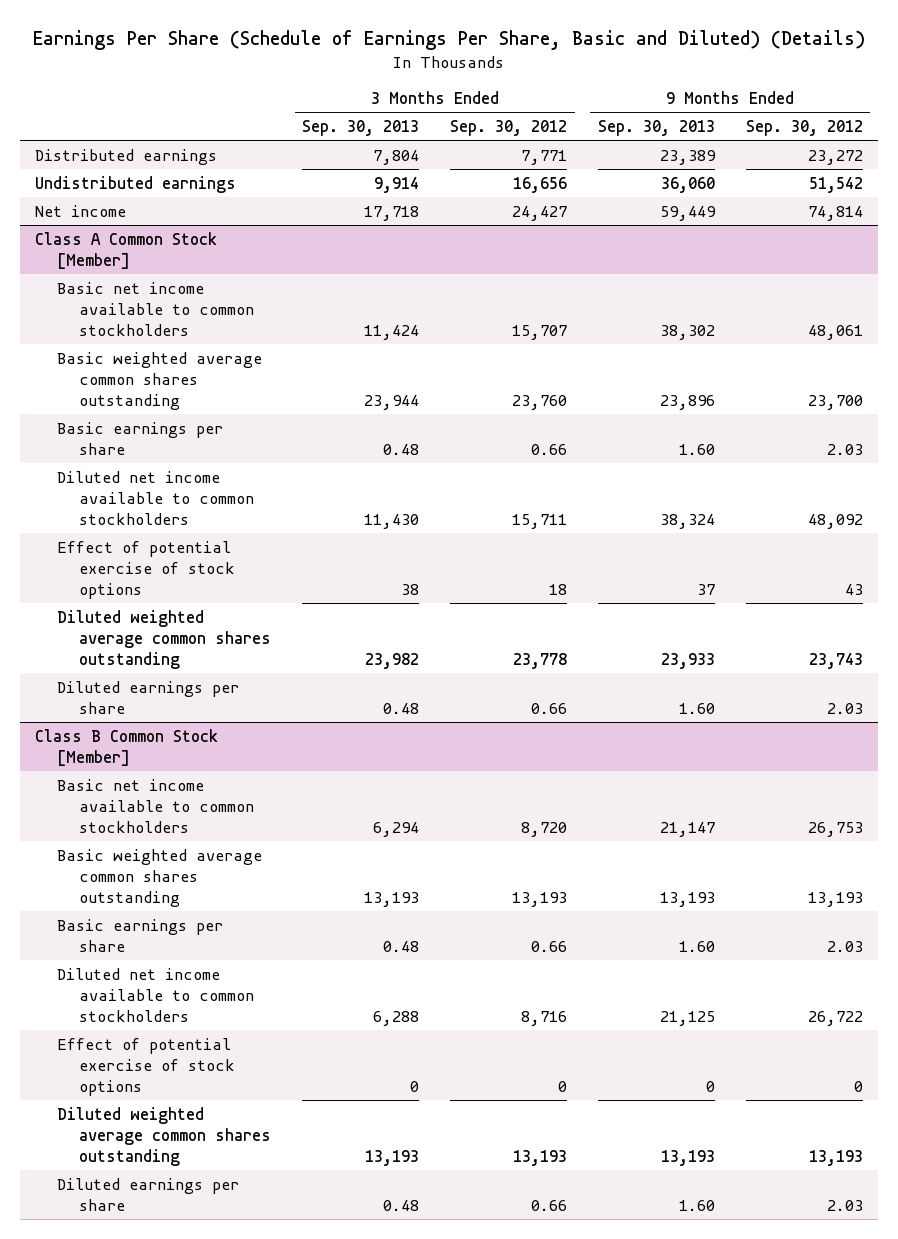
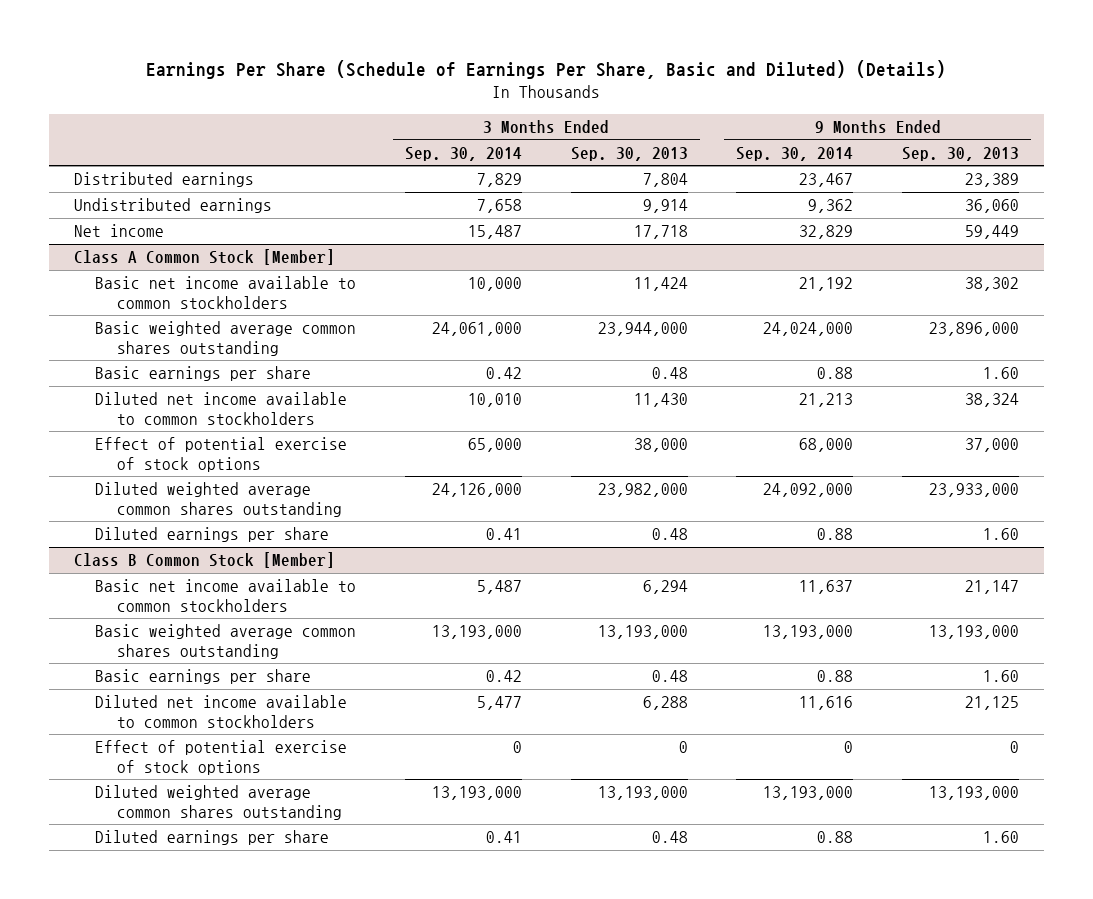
[449,119,567,136] Sep. 30, 2012 -> none
[745,119,863,136] Sep. 30, 2012 -> none
none -> [405,146,523,161] Sep. 30, 2014
none -> [736,146,854,161] Sep. 30, 2014
[364,394,420,410] 23,944 -> [597,322,688,337] 23,944,000
[659,394,715,410] 23,896 -> [929,322,1020,337] 23,896,000
[401,583,420,595] 38 -> [633,438,688,453] 38,000
[696,583,715,595] 37 -> [965,438,1020,453] 37,000
[365,652,420,669] 23,982 -> [597,483,688,498] 23,982,000
[660,652,715,669] 23,933 -> [929,483,1020,498] 23,933,000
[364,891,420,907] 13,193 -> [597,625,688,640] 13,193,000
[659,891,715,907] 13,193 -> [929,625,1020,640] 13,193,000
[365,1149,420,1166] 13,193 -> [597,786,688,801] 13,193,000
[660,1149,715,1166] 13,193 -> [929,786,1020,801] 13,193,000

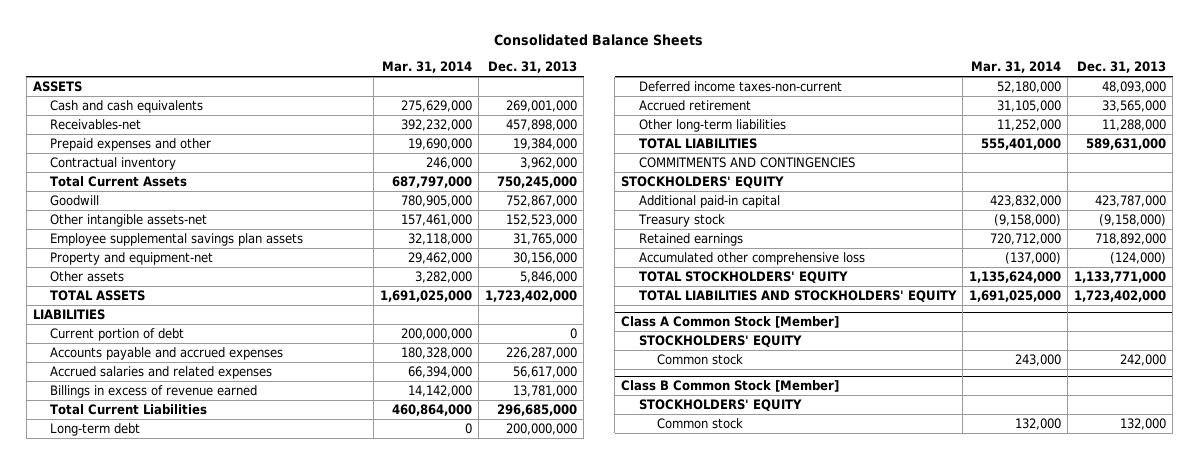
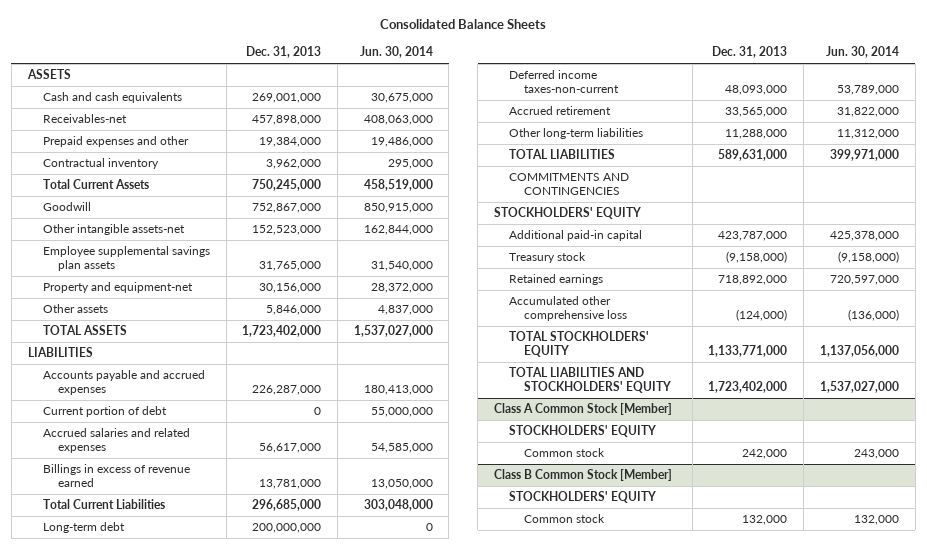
[382,61,473,74] Mar. 31, 2014 -> none
none -> [359,46,433,59] Jun. 30, 2014
[50,327,185,341] Current portion of debt -> [42,406,167,418] Current portion of debt

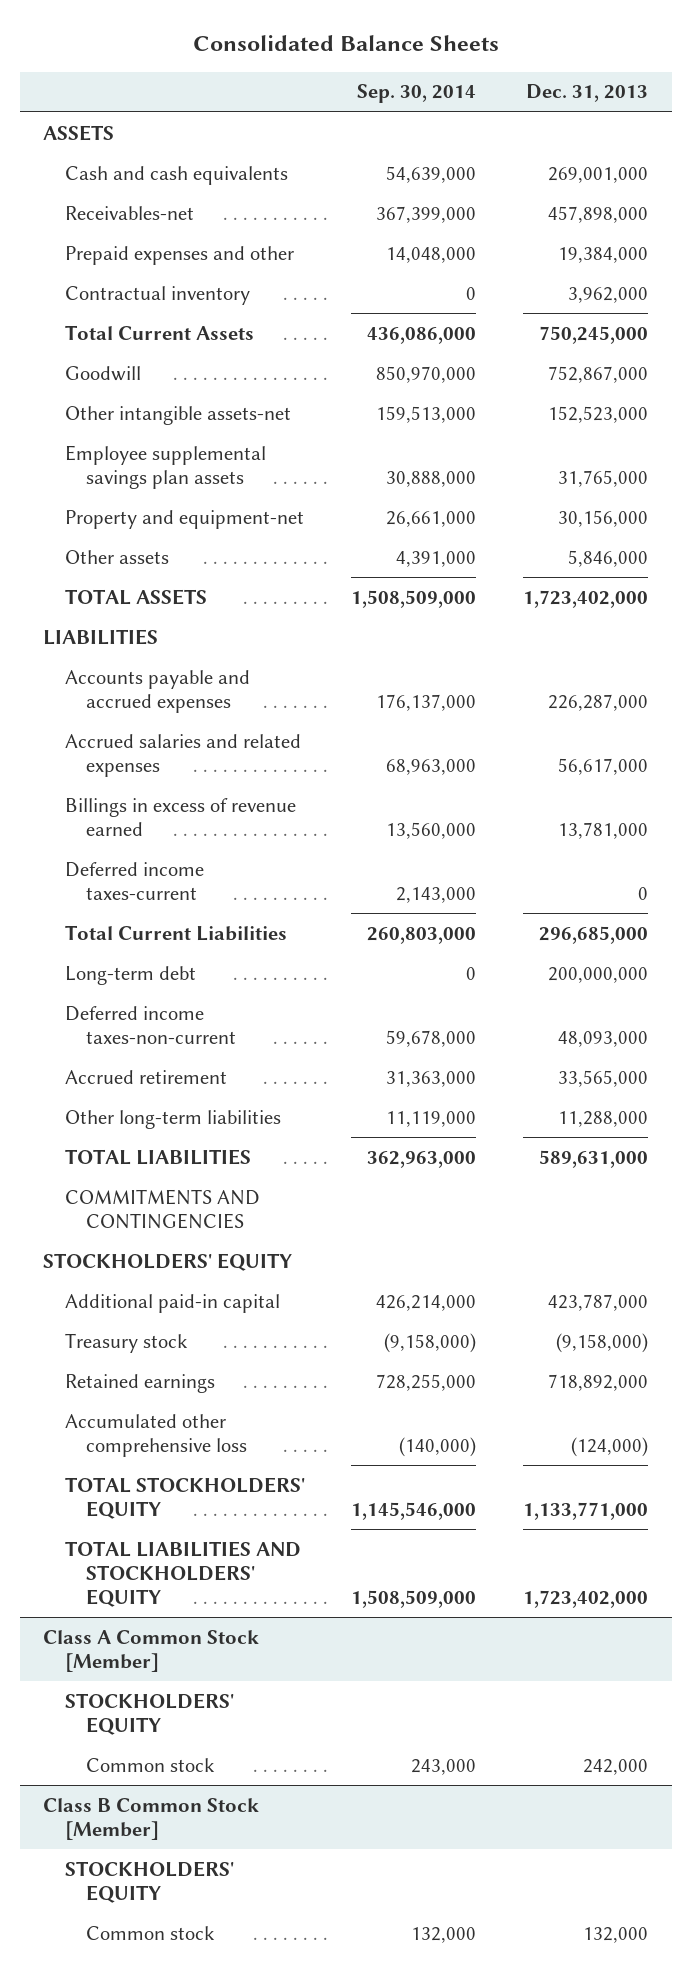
[359,46,433,59] Jun. 30, 2014 -> none
none -> [357,84,477,104] Sep. 30, 2014
[42,406,167,418] Current portion of debt -> none
none -> [64,861,204,900] Deferred income taxes-current

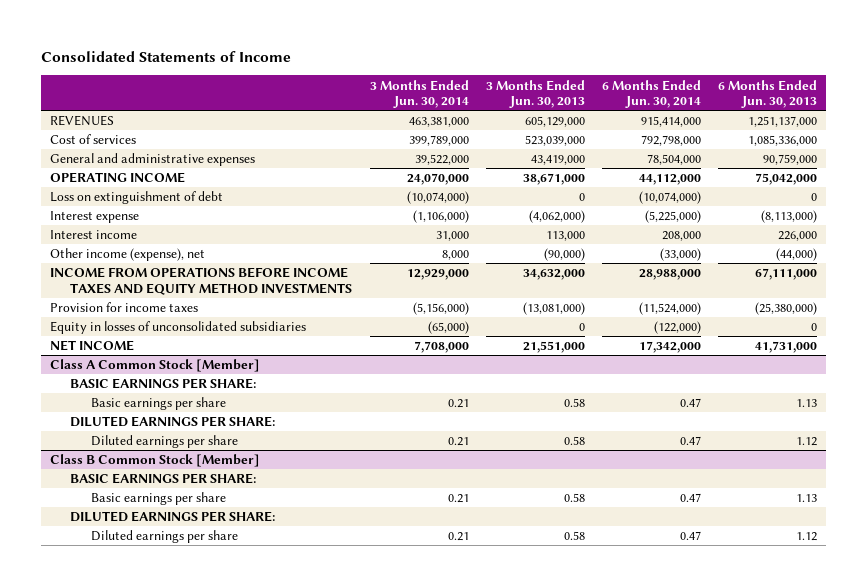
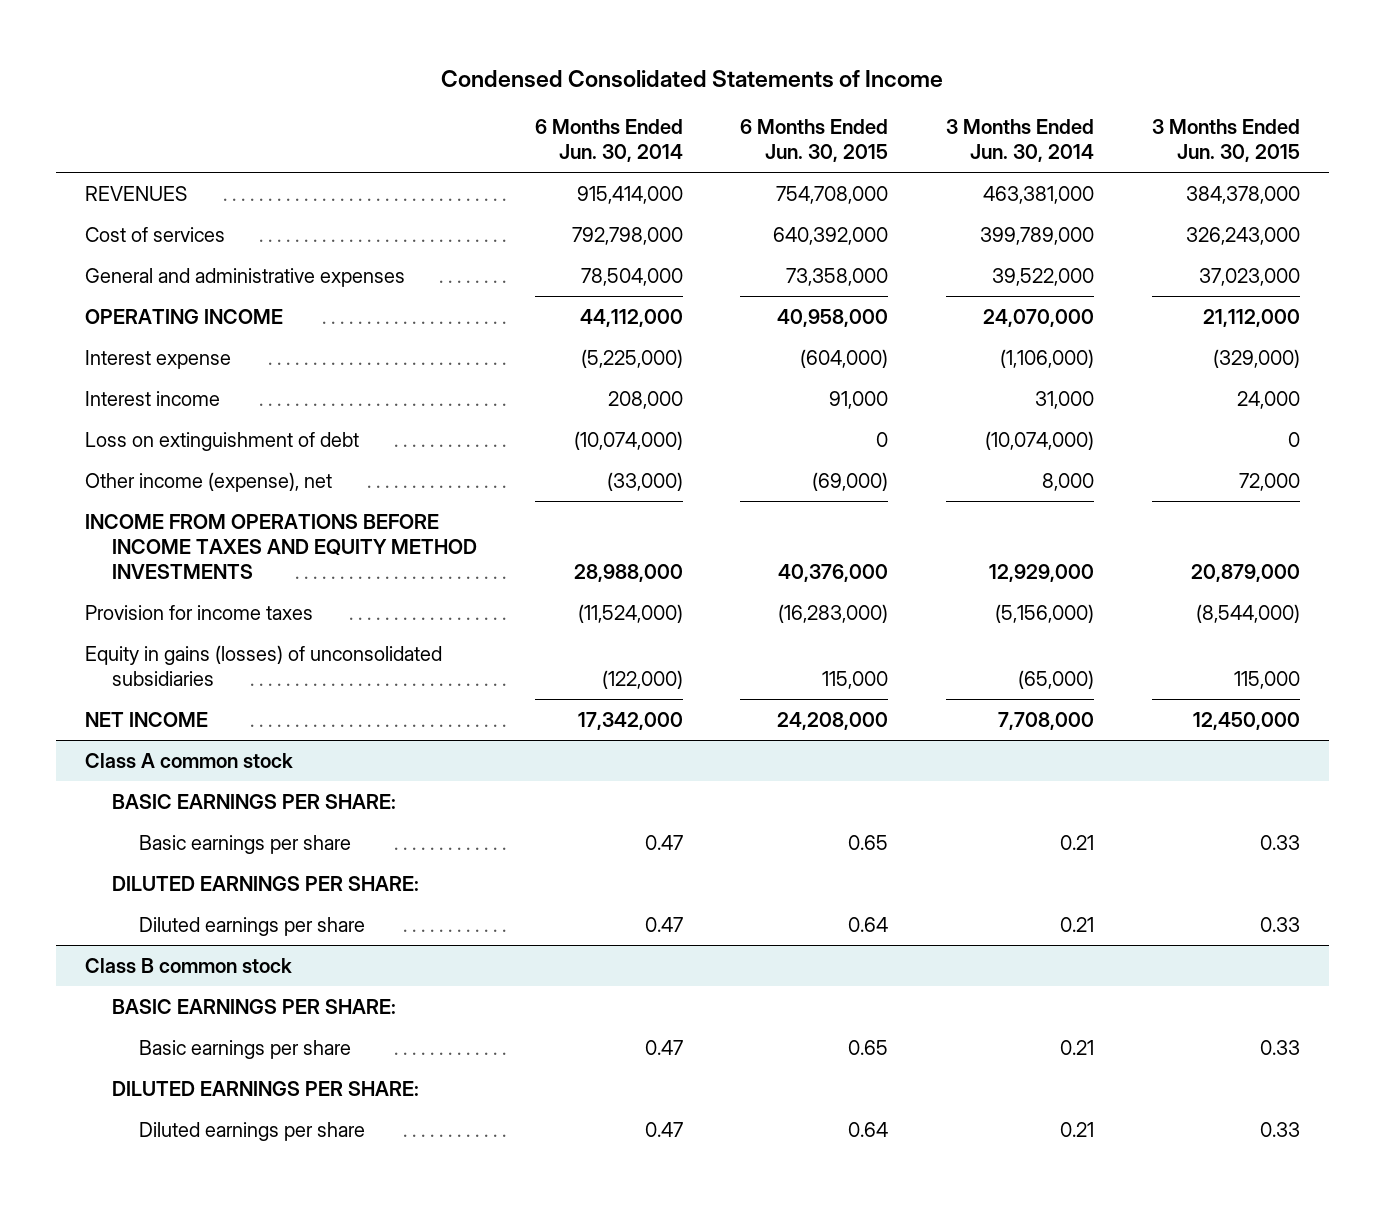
[41,50,292,62] Consolidated Statements of Income -> [441,69,944,88] Condensed Consolidated Statements of Income
[485,79,585,109] 3 Months Ended Jun. 30, 2013 -> none
[718,79,818,109] 6 Months Ended Jun. 30, 2013 -> none
none -> [740,119,889,163] 6 Months Ended Jun. 30, 2015
none -> [1151,119,1300,163] 3 Months Ended Jun. 30, 2015
[49,191,223,205] Loss on extinguishment of debt -> [84,431,359,451] Loss on extinguishment of debt
[49,321,306,335] Equity in losses of unconsolidated subsidiaries -> [84,644,442,686] Equity in gains (losses) of unconsolidated subsidiaries
[49,359,260,373] Class A Common Stock [Member] -> [84,752,293,768] Class A common stock
[49,454,260,468] Class B Common Stock [Member] -> [84,957,292,973] Class B common stock

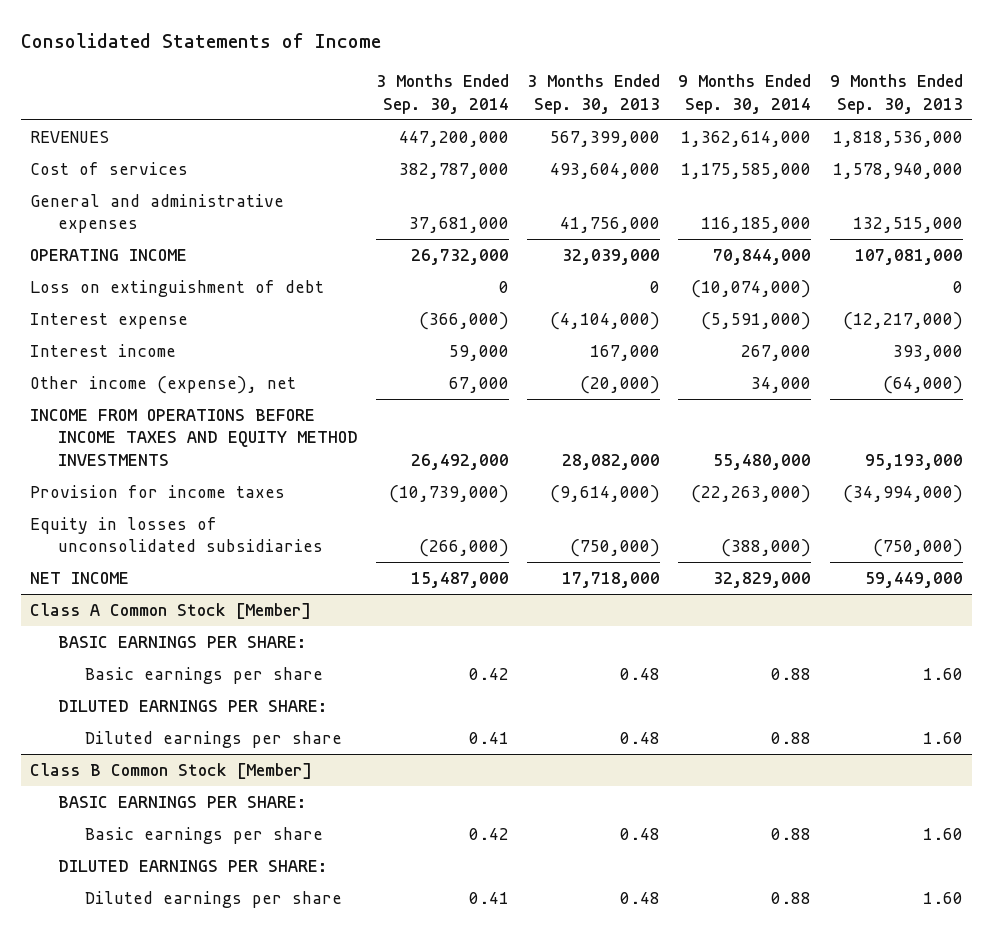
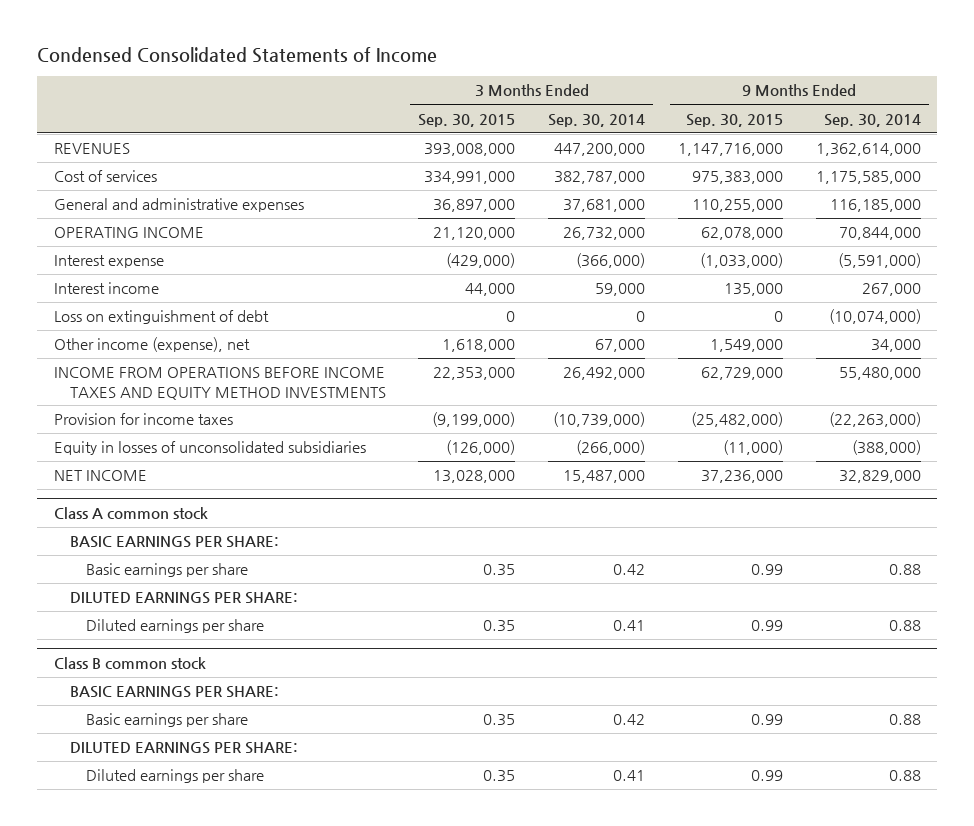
[21,33,382,49] Consolidated Statements of Income -> [37,46,438,63] Condensed Consolidated Statements of Income
[527,74,661,114] 3 Months Ended Sep. 30, 2013 -> none
[829,74,963,114] 9 Months Ended Sep. 30, 2013 -> none
none -> [418,113,516,127] Sep. 30, 2015
none -> [686,113,784,127] Sep. 30, 2015
[30,280,325,298] Loss on extinguishment of debt -> [53,310,269,325] Loss on extinguishment of debt
[30,603,312,620] Class A Common Stock [Member] -> [53,507,208,520] Class A common stock
[30,763,313,780] Class B Common Stock [Member] -> [53,657,206,670] Class B common stock

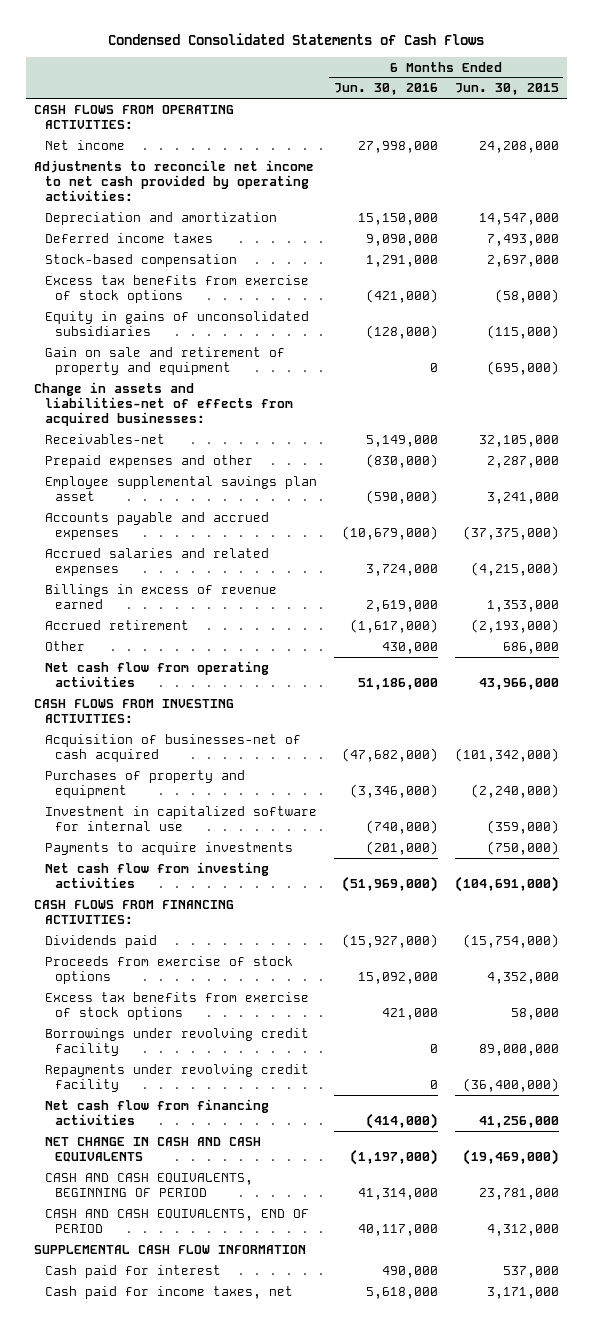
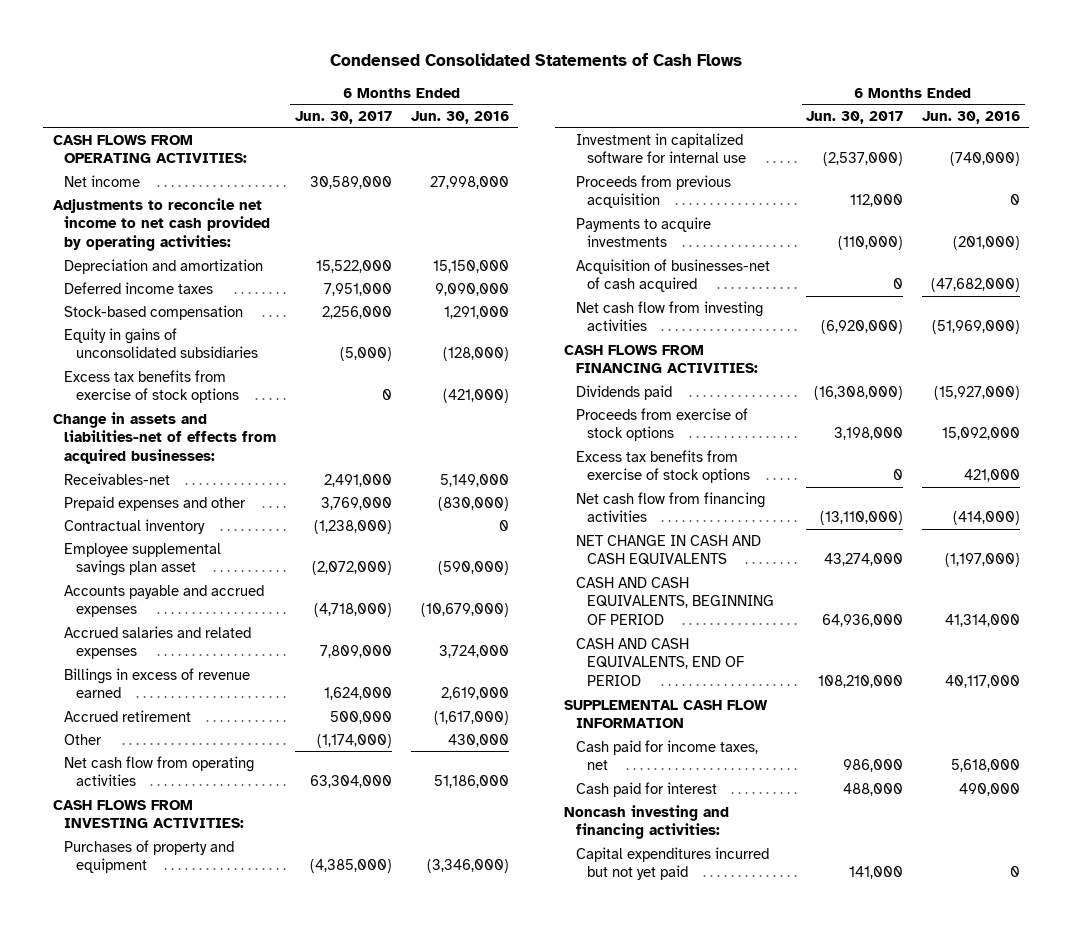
[454,83,559,96] Jun. 30, 2015 -> none
none -> [294,110,392,124] Jun. 30, 2017
[44,346,285,375] Gain on sale and retirement of property and equipment -> none
[44,274,309,303] Excess tax benefits from exercise of stock options -> [64,369,239,404] Excess tax benefits from exercise of stock options
none -> [64,518,206,534] Contractual inventory
none -> [575,174,731,209] Proceeds from previous acquisition
[44,733,301,762] Acquisition of businesses-net of cash acquired -> [575,258,770,293] Acquisition of businesses-net of cash acquired
[44,1027,309,1056] Borrowings under revolving credit facility -> none
[44,1063,309,1092] Repayments under revolving credit facility -> none
[44,1264,221,1278] Cash paid for interest -> [575,781,717,797] Cash paid for interest
none -> [564,804,730,840] Noncash investing and financing activities:
none -> [575,846,769,881] Capital expenditures incurred but not yet paid

